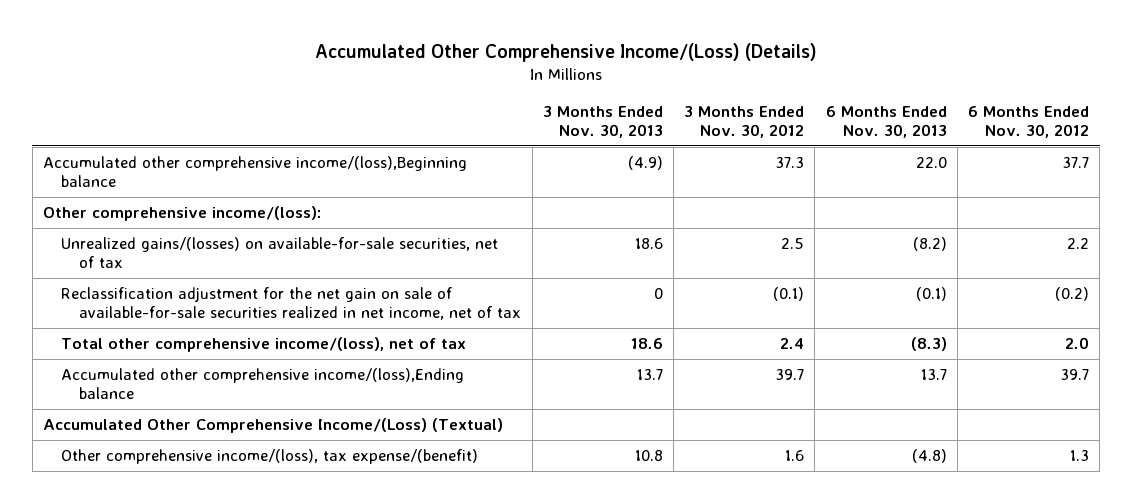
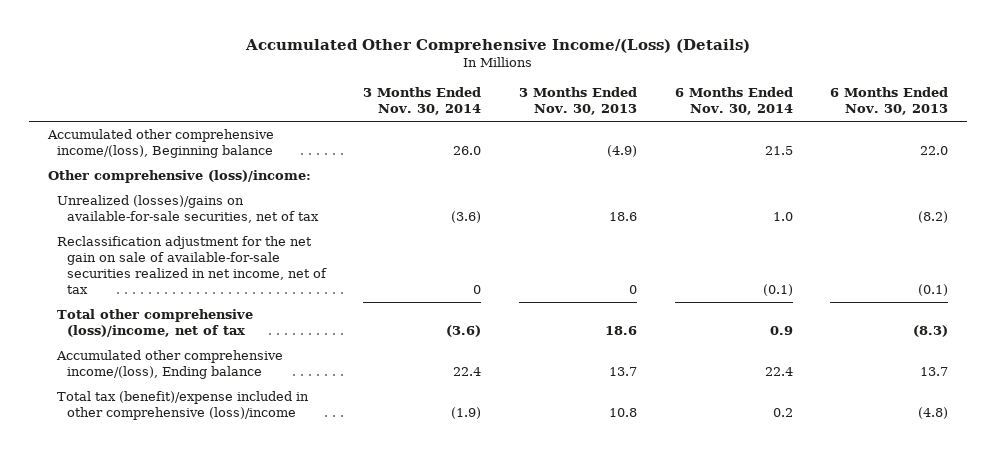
[684,105,805,139] 3 Months Ended Nov. 30, 2012 -> none
[968,105,1090,139] 6 Months Ended Nov. 30, 2012 -> none
none -> [363,87,482,116] 3 Months Ended Nov. 30, 2014
none -> [674,87,793,116] 6 Months Ended Nov. 30, 2014
[42,155,467,188] Accumulated other comprehensive income/(loss),Beginning balance -> [47,129,275,159] Accumulated other comprehensive income/(loss), Beginning balance
[42,205,321,221] Other comprehensive income/(loss): -> [48,170,312,184] Other comprehensive (loss)/income:
[61,236,499,269] Unrealized gains/(losses) on available-for-sale securities, net of tax -> [57,195,319,224] Unrealized (losses)/gains on available-for-sale securities, net of tax
[42,417,503,433] Accumulated Other Comprehensive Income/(Loss) (Textual) -> none
[61,336,467,352] Total other comprehensive income/(loss), net of tax -> [57,309,254,338] Total other comprehensive (loss)/income, net of tax
[61,367,465,400] Accumulated other comprehensive income/(loss),Ending balance -> [56,350,284,380] Accumulated other comprehensive income/(loss), Ending balance
[61,448,479,464] Other comprehensive income/(loss), tax expense/(benefit) -> [57,391,310,421] Total tax (benefit)/expense included in other comprehensive (loss)/income

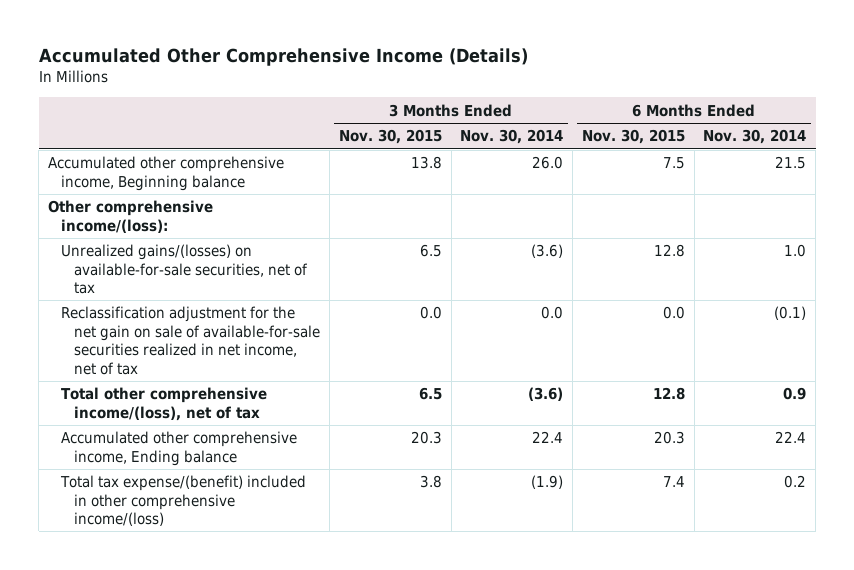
[245,38,751,53] Accumulated Other Comprehensive Income/(Loss) (Details) -> [38,48,528,67] Accumulated Other Comprehensive Income (Details)
[518,87,637,116] 3 Months Ended Nov. 30, 2013 -> none
[830,87,949,116] 6 Months Ended Nov. 30, 2013 -> none
none -> [338,129,442,145] Nov. 30, 2015
none -> [581,129,685,145] Nov. 30, 2015
[47,129,275,159] Accumulated other comprehensive income/(loss), Beginning balance -> [47,156,284,191] Accumulated other comprehensive income, Beginning balance
[48,170,312,184] Other comprehensive (loss)/income: -> [47,200,213,233] Other comprehensive income/(loss):
[57,195,319,224] Unrealized (losses)/gains on available-for-sale securities, net of tax -> [61,244,309,295] Unrealized gains/(losses) on available-for-sale securities, net of tax
[473,285,482,295] 0 -> [541,306,564,320] 0.0
[57,309,254,338] Total other comprehensive (loss)/income, net of tax -> [61,387,268,421] Total other comprehensive income/(loss), net of tax
[56,350,284,380] Accumulated other comprehensive income/(loss), Ending balance -> [61,431,298,466] Accumulated other comprehensive income, Ending balance
[57,391,310,421] Total tax (benefit)/expense included in other comprehensive (loss)/income -> [60,475,307,527] Total tax expense/(benefit) included in other comprehensive income/(loss)

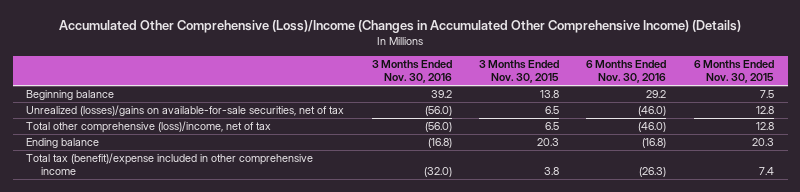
[38,48,528,67] Accumulated Other Comprehensive Income (Details) -> [59,19,742,33] Accumulated Other Comprehensive (Loss)/Income (Changes in Accumulated Other Comprehensive Income) (Details)
[460,129,564,145] Nov. 30, 2014 -> none
[703,129,807,145] Nov. 30, 2014 -> none
none -> [371,60,452,84] 3 Months Ended Nov. 30, 2016
none -> [586,60,667,84] 6 Months Ended Nov. 30, 2016
[47,200,213,233] Other comprehensive income/(loss): -> none
[61,306,321,375] Reclassification adjustment for the net gain on sale of available-for-sale securities realized in net income, net of tax -> none
[47,156,284,191] Accumulated other comprehensive income, Beginning balance -> [26,89,115,100] Beginning balance
[61,244,309,295] Unrealized gains/(losses) on available-for-sale securities, net of tax -> [26,104,345,116] Unrealized (losses)/gains on available-for-sale securities, net of tax
[61,387,268,421] Total other comprehensive income/(loss), net of tax -> [26,120,272,133] Total other comprehensive (loss)/income, net of tax
[61,431,298,466] Accumulated other comprehensive income, Ending balance -> [26,137,100,148] Ending balance
[60,475,307,527] Total tax expense/(benefit) included in other comprehensive income/(loss) -> [26,152,314,176] Total tax (benefit)/expense included in other comprehensive income

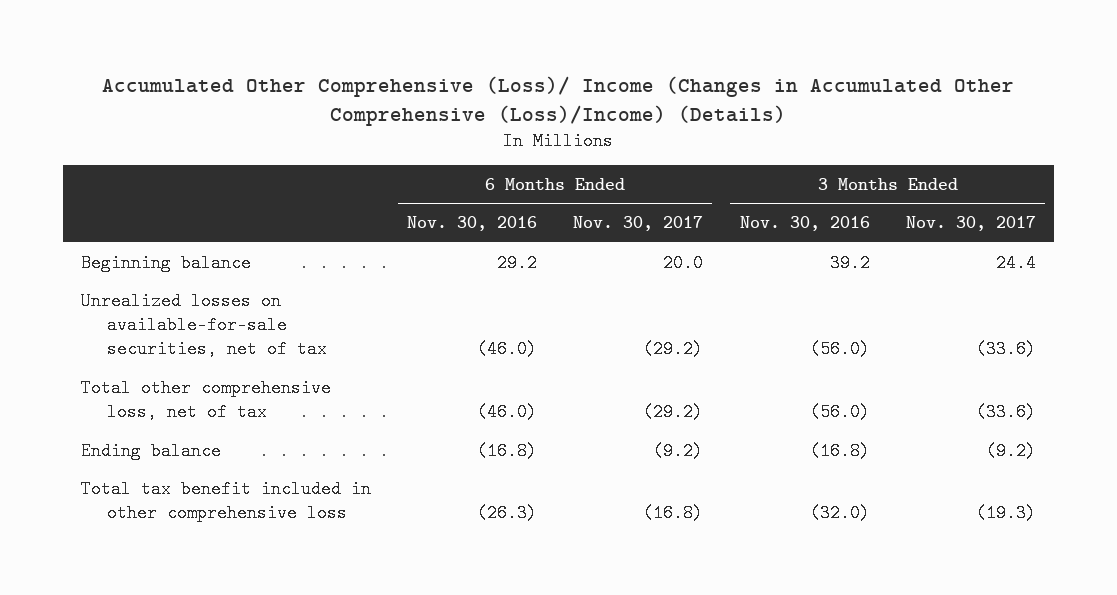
[59,19,742,33] Accumulated Other Comprehensive (Loss)/Income (Changes in Accumulated Other Comprehensive Income) (Details) -> [102,75,1015,126] Accumulated Other Comprehensive (Loss)/ Income (Changes in Accumulated Other Comprehensive (Loss)/Income) (Details)
[479,60,560,84] 3 Months Ended Nov. 30, 2015 -> none
[693,60,774,84] 6 Months Ended Nov. 30, 2015 -> none
none -> [573,216,704,232] Nov. 30, 2017
none -> [905,216,1036,232] Nov. 30, 2017
[26,104,345,116] Unrealized (losses)/gains on available-for-sale securities, net of tax -> [80,291,328,359] Unrealized losses on available-for-sale securities, net of tax
[26,120,272,133] Total other comprehensive (loss)/income, net of tax -> [80,378,331,422] Total other comprehensive loss, net of tax
[26,152,314,176] Total tax (benefit)/expense included in other comprehensive income -> [80,479,371,523] Total tax benefit included in other comprehensive loss

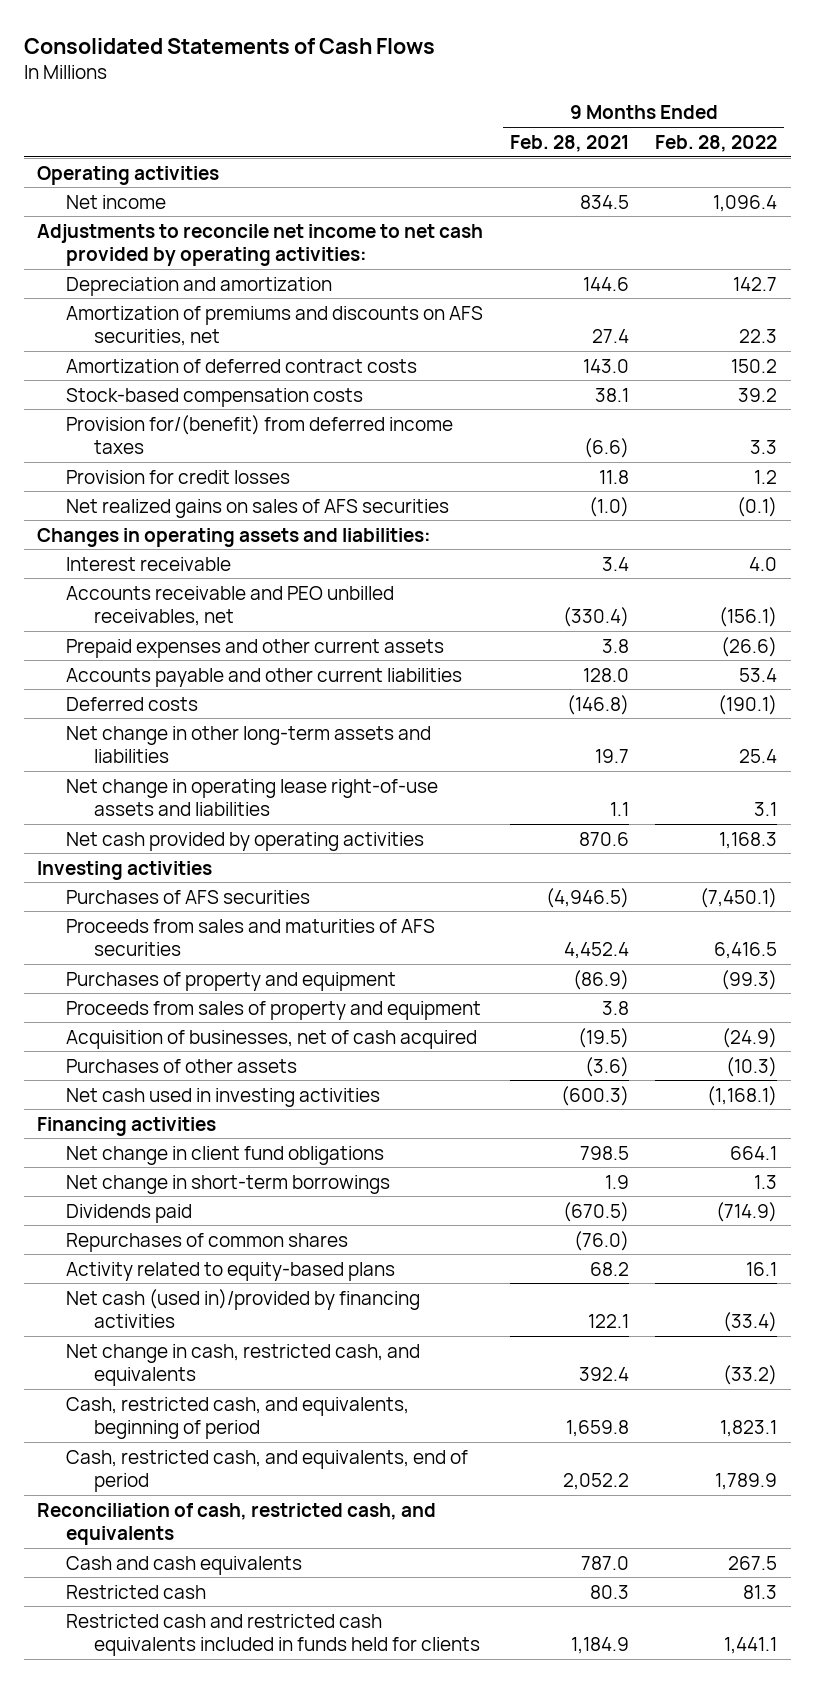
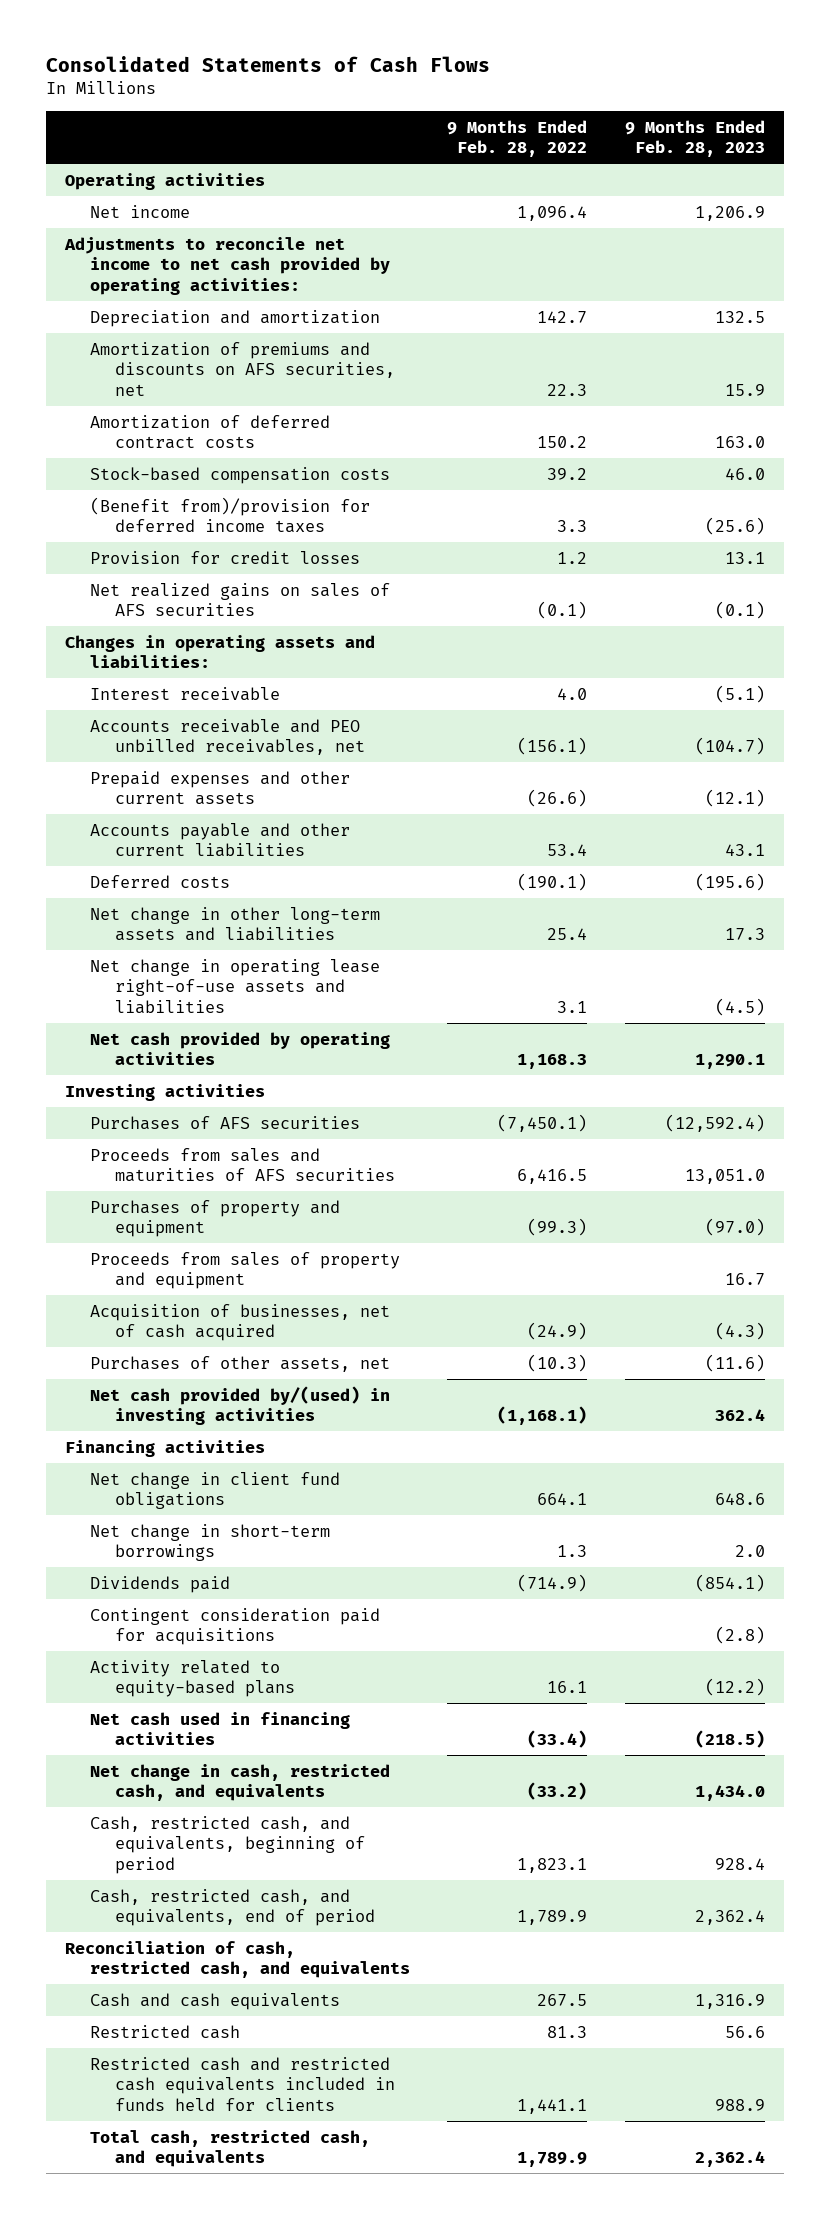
[509,134,629,152] Feb. 28, 2021 -> none
none -> [624,119,765,158] 9 Months Ended Feb. 28, 2023
[65,414,453,455] Provision for/(benefit) from deferred income taxes -> [89,496,370,534] (Benefit from)/provision for deferred income taxes
[65,1058,297,1073] Purchases of other assets -> [89,1355,390,1372] Purchases of other assets, net
[65,1087,380,1107] Net cash used in investing activities -> [89,1385,390,1426] Net cash provided by/(used) in investing activities
[65,1232,348,1252] Repurchases of common shares -> none
none -> [89,1607,380,1646] Contingent consideration paid for acquisitions
[65,1288,420,1329] Net cash (used in)/provided by financing activities -> [89,1711,350,1746] Net cash used in financing activities
none -> [89,2129,370,2168] Total cash, restricted cash, and equivalents

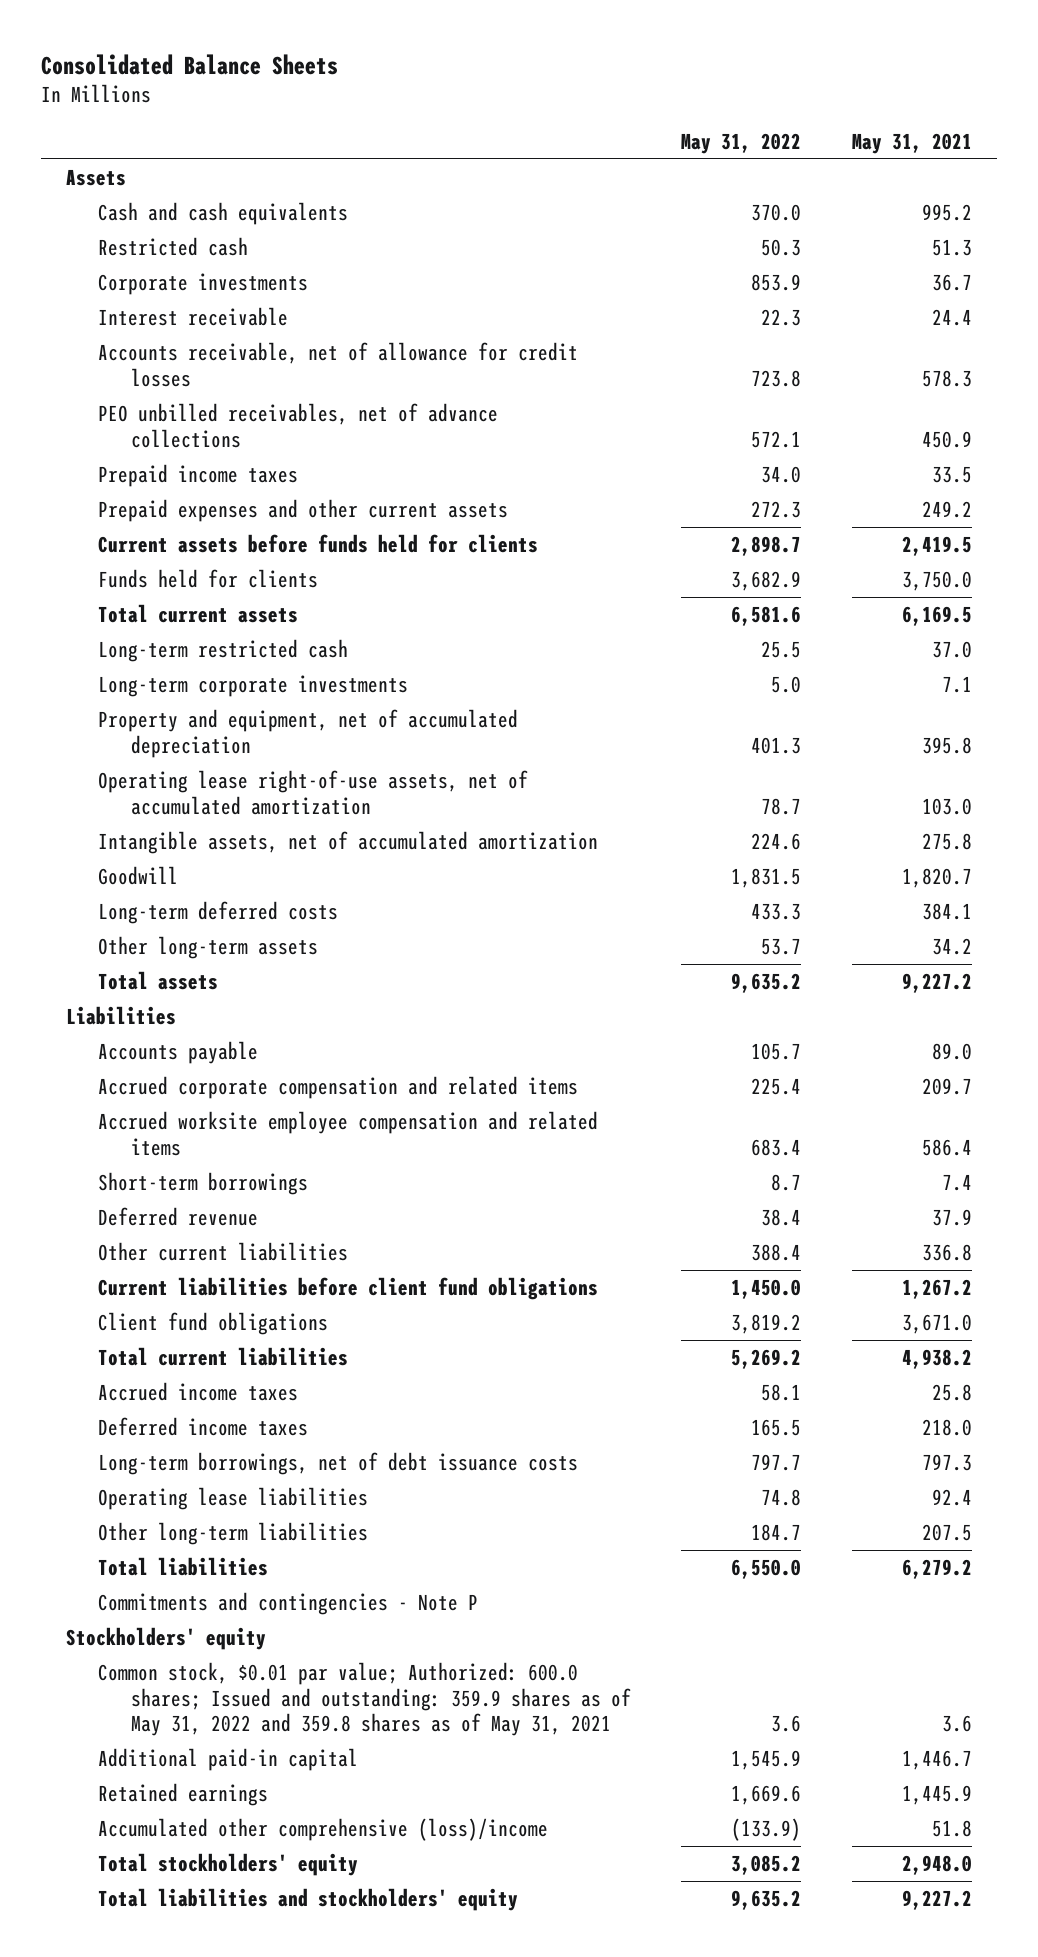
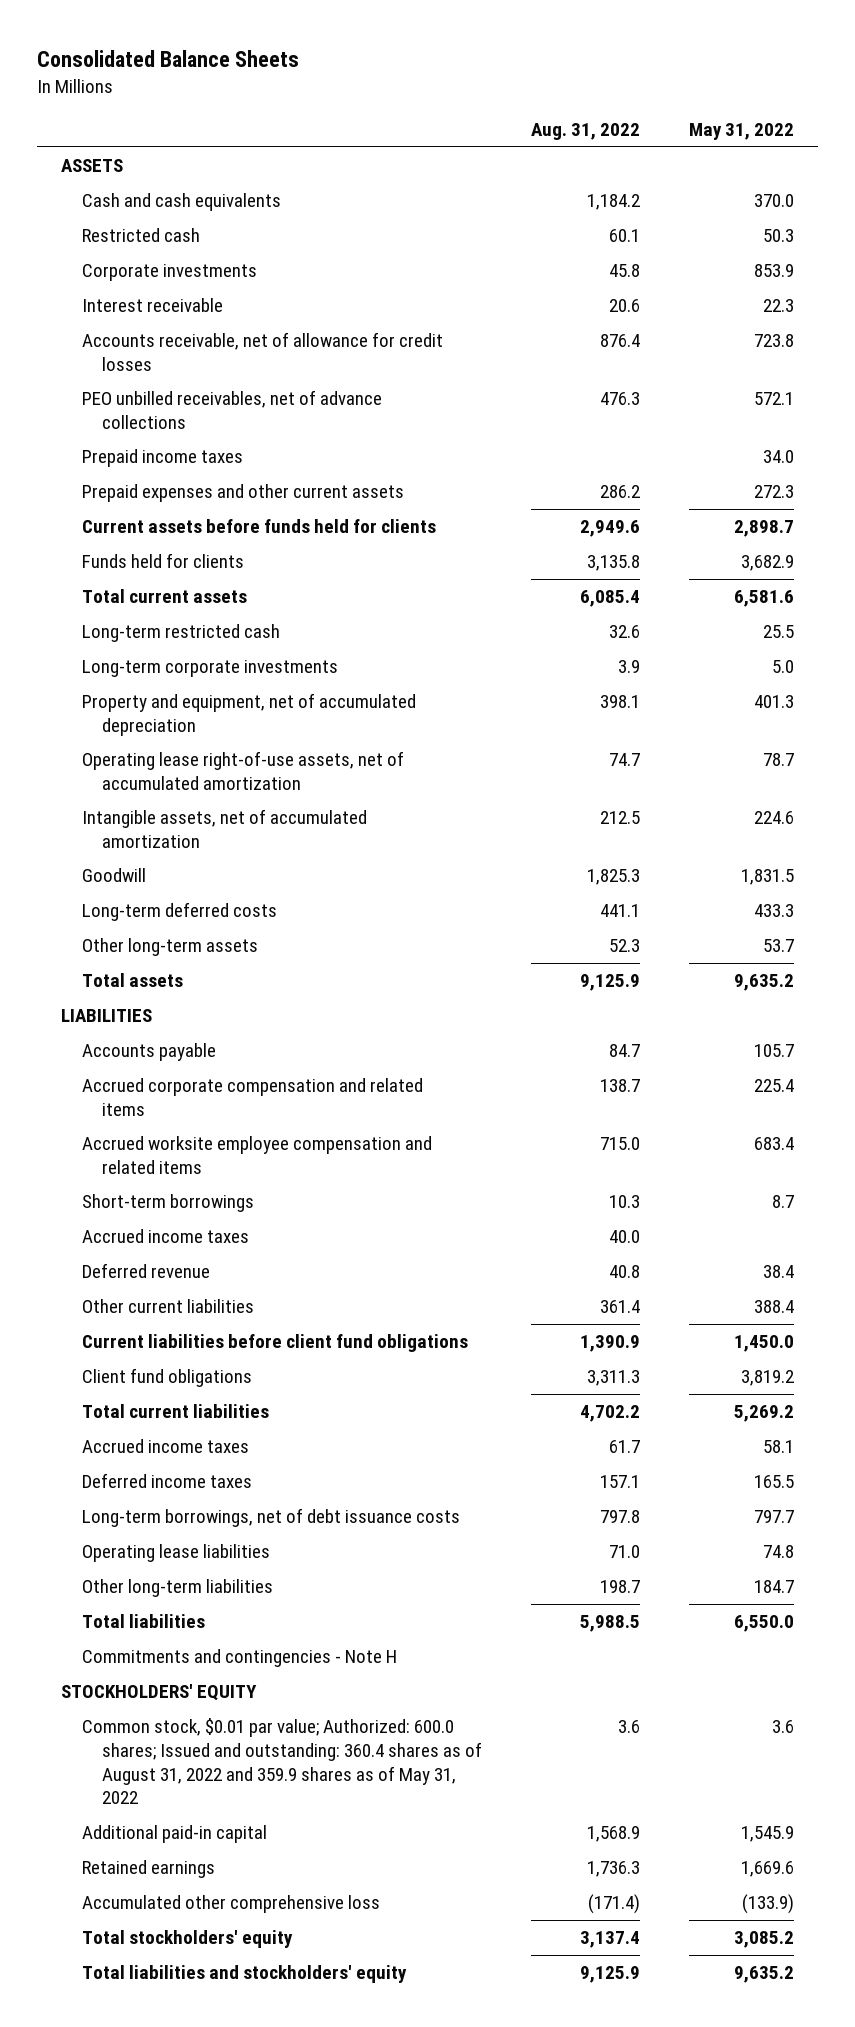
[852,132,973,154] May 31, 2021 -> none
none -> [530,123,640,141] Aug. 31, 2022
[65,169,126,187] Assets -> [61,159,124,173] ASSETS
[65,1006,176,1026] Liabilities -> [61,1009,153,1023] LIABILITIES
none -> [81,1229,249,1244] Accrued income taxes
[98,1592,479,1616] Commitments and contingencies - Note P -> [81,1649,397,1668] Commitments and contingencies - Note H
[65,1627,266,1651] Stockholders' equity -> [61,1684,258,1702] STOCKHOLDERS' EQUITY
[98,1662,631,1736] Common stock, $0.01 par value; Authorized: 600.0 shares; Issued and outstanding: 359.9 shares as of May 31, 2022 and 359.8 shares as of May 31, 2021 -> [81,1718,483,1805] Common stock, $0.01 par value; Authorized: 600.0 shares; Issued and outstanding: 360.4 shares as of August 31, 2022 and 359.9 shares as of May 31, 2022
[98,1818,549,1842] Accumulated other comprehensive (loss)/income -> [81,1895,380,1914] Accumulated other comprehensive loss

